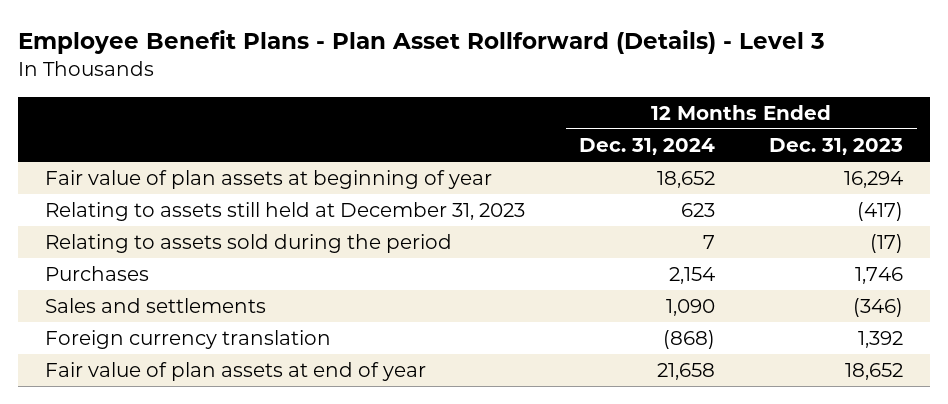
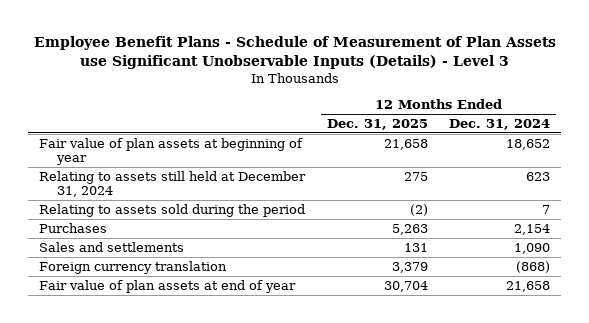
[18,30,826,55] Employee Benefit Plans - Plan Asset Rollforward (Details) - Level 3 -> [33,36,556,70] Employee Benefit Plans - Schedule of Measurement of Plan Assets use Significant Unobservable Inputs (Details) - Level 3
[769,137,904,155] Dec. 31, 2023 -> none
none -> [326,119,428,131] Dec. 31, 2025
[45,202,526,222] Relating to assets still held at December 31, 2023 -> [38,170,306,198] Relating to assets still held at December 31, 2024

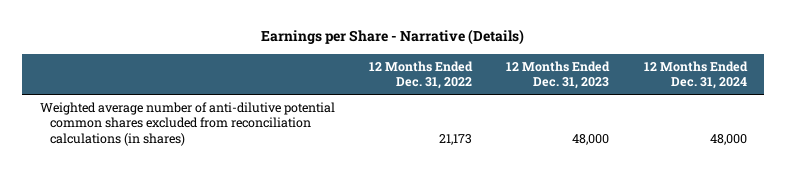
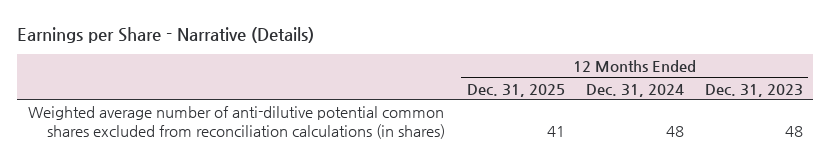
[369,60,474,90] 12 Months Ended Dec. 31, 2022 -> none
none -> [466,83,565,97] Dec. 31, 2025
[572,133,610,145] 48,000 -> [784,125,803,137] 48
[709,133,747,145] 48,000 -> [665,125,684,137] 48

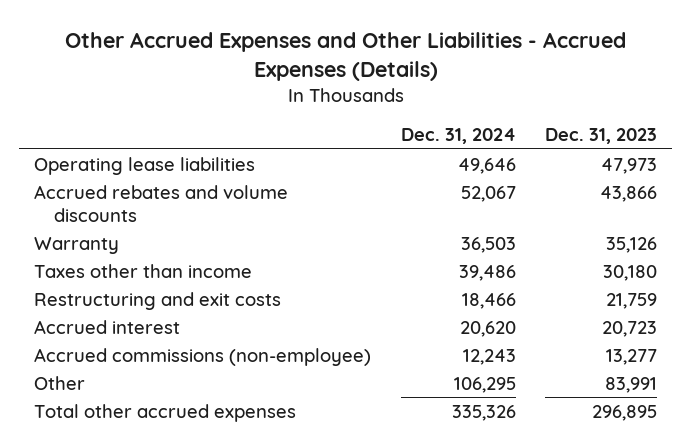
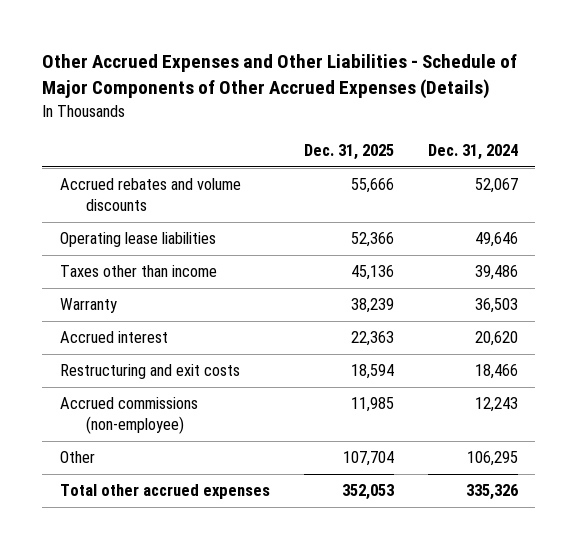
[64,31,626,81] Other Accrued Expenses and Other Liabilities - Accrued Expenses (Details) -> [42,54,518,100] Other Accrued Expenses and Other Liabilities - Schedule of Major Components of Other Accrued Expenses (Details)
[545,128,658,145] Dec. 31, 2023 -> none
none -> [303,144,394,161] Dec. 31, 2025
[33,156,255,175] Operating lease liabilities -> [59,232,216,248] Operating lease liabilities
[33,236,119,254] Warranty -> [59,298,117,314] Warranty
[33,291,281,310] Restructuring and exit costs -> [59,364,240,380] Restructuring and exit costs

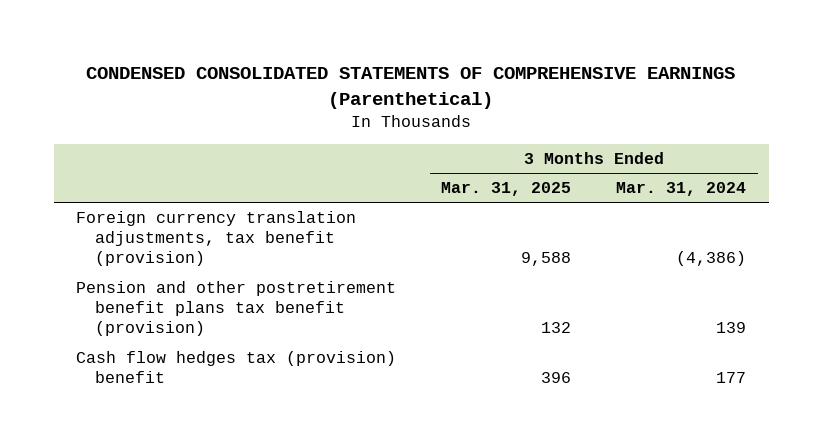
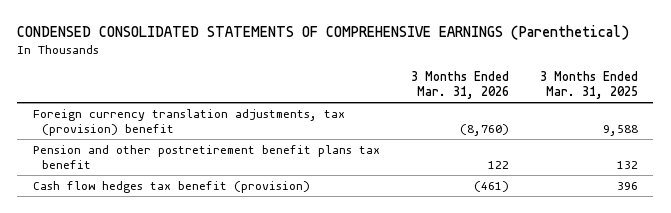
[616,182,747,197] Mar. 31, 2024 -> none
none -> [410,71,509,99] 3 Months Ended Mar. 31, 2026
[76,211,357,267] Foreign currency translation adjustments, tax benefit (provision) -> [32,108,345,136] Foreign currency translation adjustments, tax (provision) benefit
[76,281,397,337] Pension and other postretirement benefit plans tax benefit (provision) -> [32,144,380,169] Pension and other postretirement benefit plans tax benefit
[76,351,397,384] Cash flow hedges tax (provision) benefit -> [32,180,310,193] Cash flow hedges tax benefit (provision)

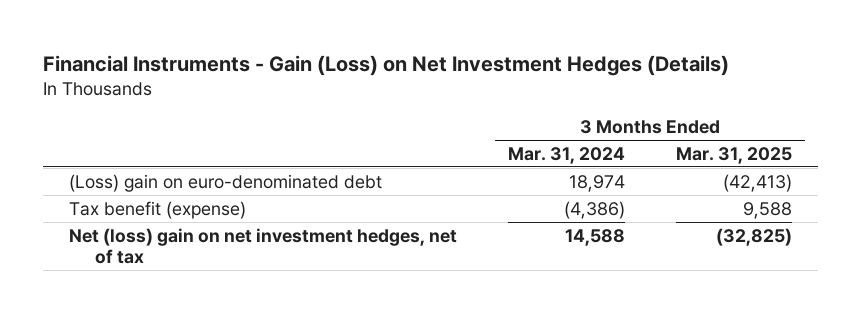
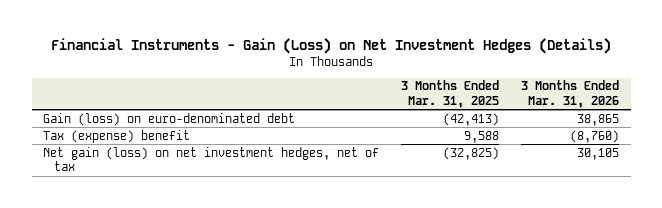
[508,146,626,164] Mar. 31, 2024 -> none
none -> [521,80,620,108] 3 Months Ended Mar. 31, 2026
[68,173,382,192] (Loss) gain on euro-denominated debt -> [42,112,295,126] Gain (loss) on euro-denominated debt
[68,200,246,219] Tax benefit (expense) -> [42,129,190,143] Tax (expense) benefit
[68,227,457,265] Net (loss) gain on net investment hedges, net of tax -> [42,146,379,172] Net gain (loss) on net investment hedges, net of tax

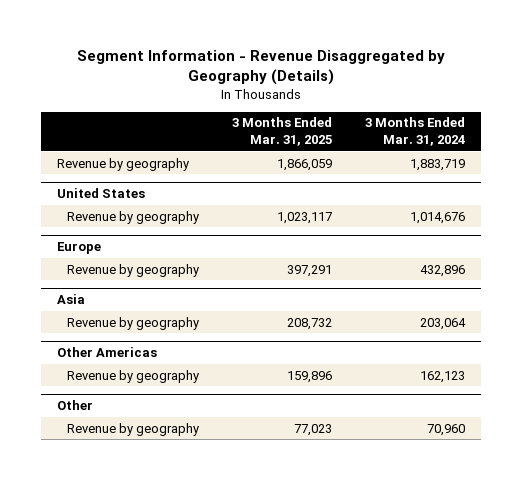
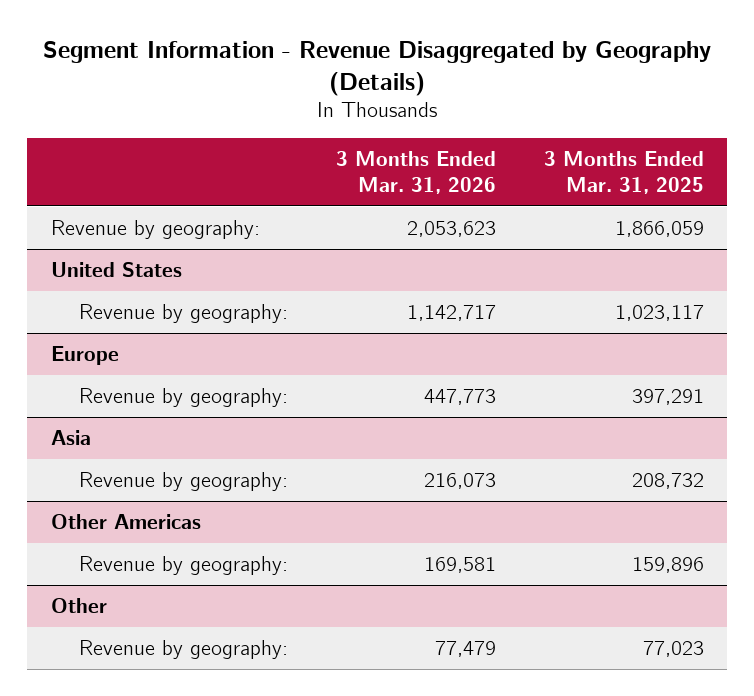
[365,117,466,147] 3 Months Ended Mar. 31, 2024 -> none
none -> [335,150,496,194] 3 Months Ended Mar. 31, 2026
[57,157,190,171] Revenue by geography -> [50,220,260,240] Revenue by geography:
[67,210,200,224] Revenue by geography -> [79,304,289,324] Revenue by geography:
[67,263,200,277] Revenue by geography -> [79,388,289,408] Revenue by geography:
[67,316,200,330] Revenue by geography -> [79,472,289,492] Revenue by geography:
[67,369,200,383] Revenue by geography -> [79,556,289,576] Revenue by geography:
[67,422,200,436] Revenue by geography -> [79,640,289,660] Revenue by geography:

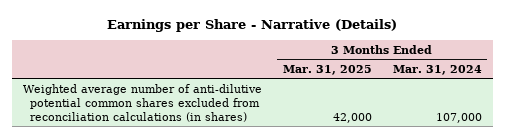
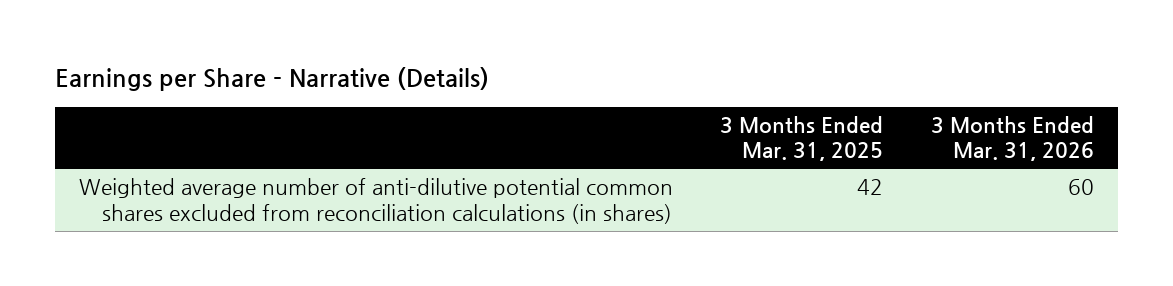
[392,64,482,75] Mar. 31, 2024 -> none
none -> [930,115,1094,162] 3 Months Ended Mar. 31, 2026
[332,112,372,123] 42,000 -> [857,179,884,196] 42

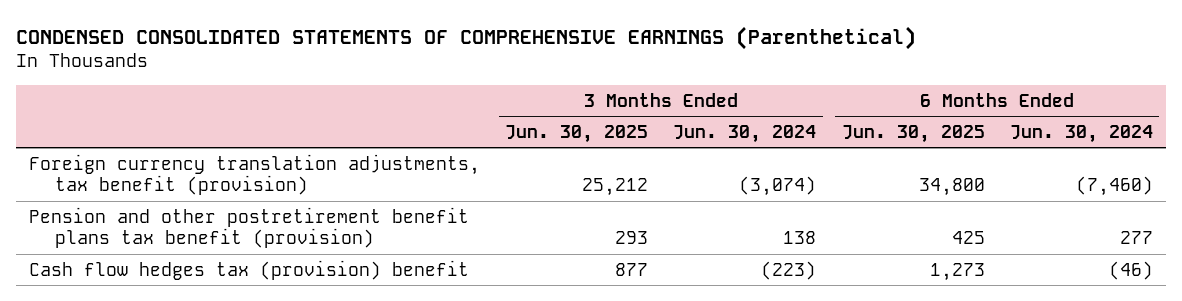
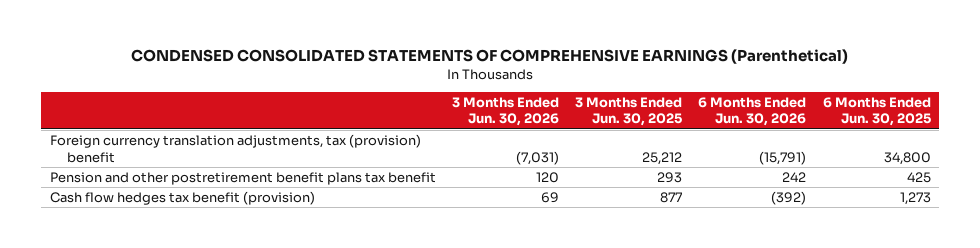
[673,124,817,143] Jun. 30, 2024 -> none
[1009,124,1153,143] Jun. 30, 2024 -> none
none -> [451,96,559,127] 3 Months Ended Jun. 30, 2026
none -> [698,96,807,127] 6 Months Ended Jun. 30, 2026
[29,153,481,196] Foreign currency translation adjustments, tax benefit (provision) -> [49,133,421,163] Foreign currency translation adjustments, tax (provision) benefit
[29,206,470,249] Pension and other postretirement benefit plans tax benefit (provision) -> [49,171,436,185] Pension and other postretirement benefit plans tax benefit
[29,259,470,280] Cash flow hedges tax (provision) benefit -> [49,190,315,205] Cash flow hedges tax benefit (provision)

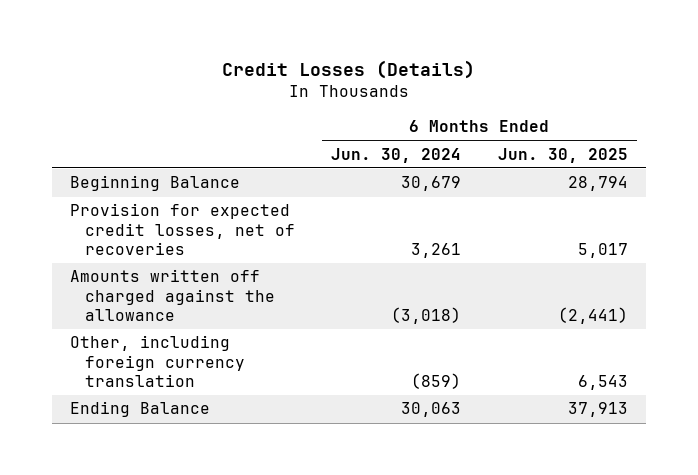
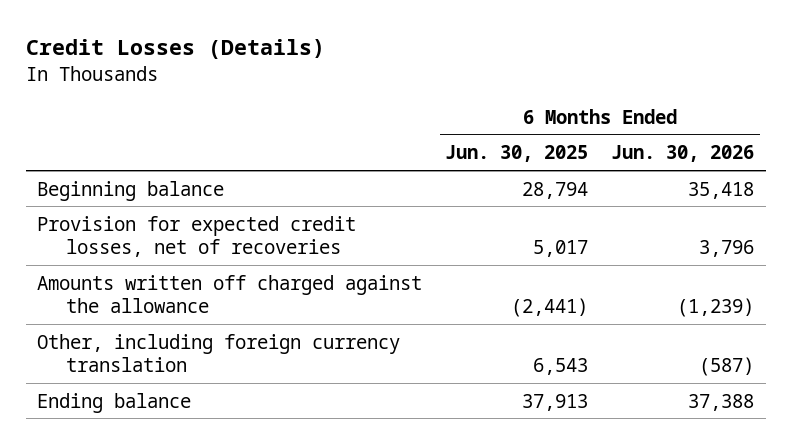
[331,147,462,163] Jun. 30, 2024 -> none
none -> [611,145,755,163] Jun. 30, 2026
[70,175,241,192] Beginning Balance -> [37,180,225,201] Beginning balance
[70,401,211,418] Ending Balance -> [37,392,192,413] Ending balance

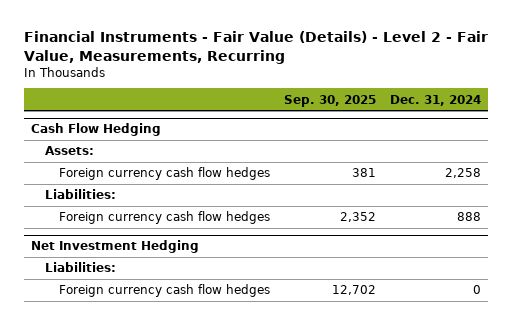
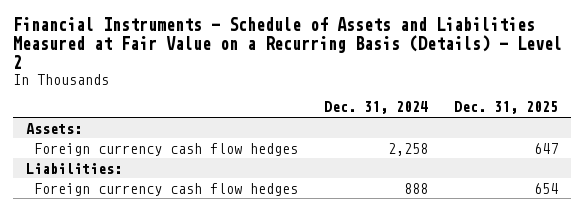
[24,31,489,64] Financial Instruments - Fair Value (Details) - Level 2 - Fair Value, Measurements, Recurring -> [12,17,562,69] Financial Instruments - Schedule of Assets and Liabilities Measured at Fair Value on a Recurring Basis (Details) - Level 2
[284,94,377,107] Sep. 30, 2025 -> none
none -> [454,101,559,115] Dec. 31, 2025
[31,123,162,137] Cash Flow Hedging -> none
[31,240,200,254] Net Investment Hedging -> none
[45,262,117,273] Liabilities: -> none
[59,284,271,298] Foreign currency cash flow hedges -> none

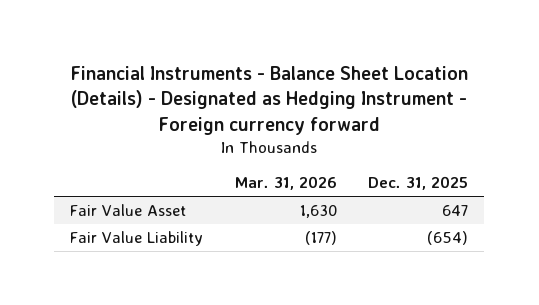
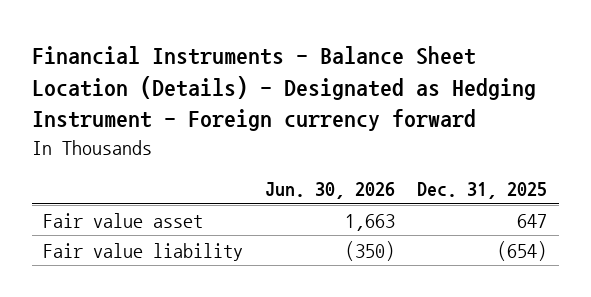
[234,176,337,191] Mar. 31, 2026 -> none
none -> [265,182,396,200] Jun. 30, 2026
[70,204,187,217] Fair Value Asset -> [43,212,204,228] Fair value asset
[70,231,204,247] Fair Value Liability -> [43,242,244,261] Fair value liability

